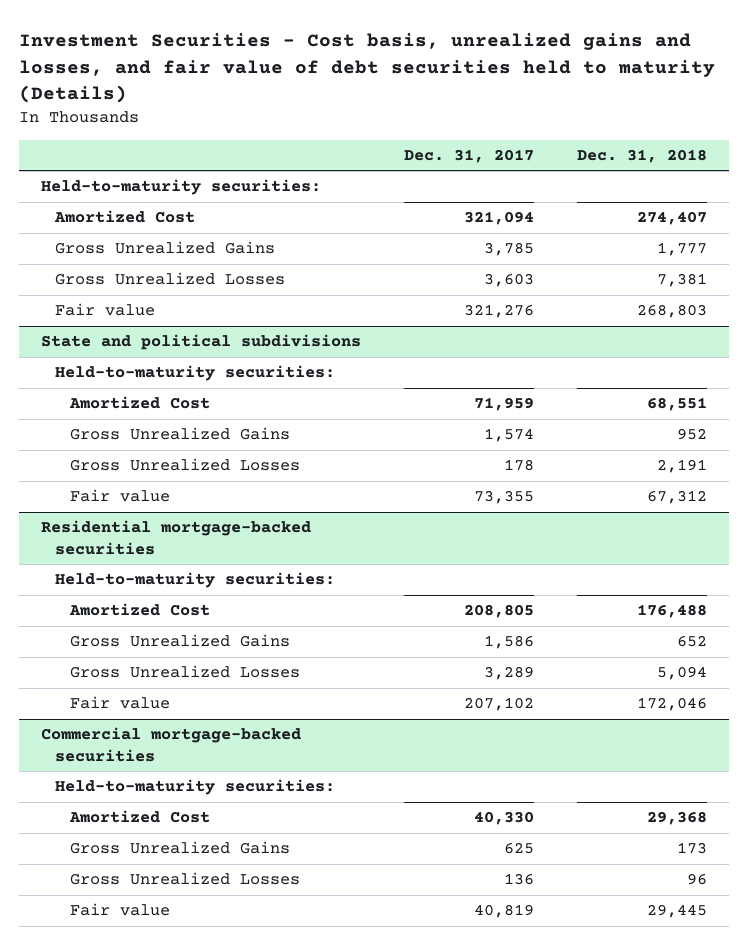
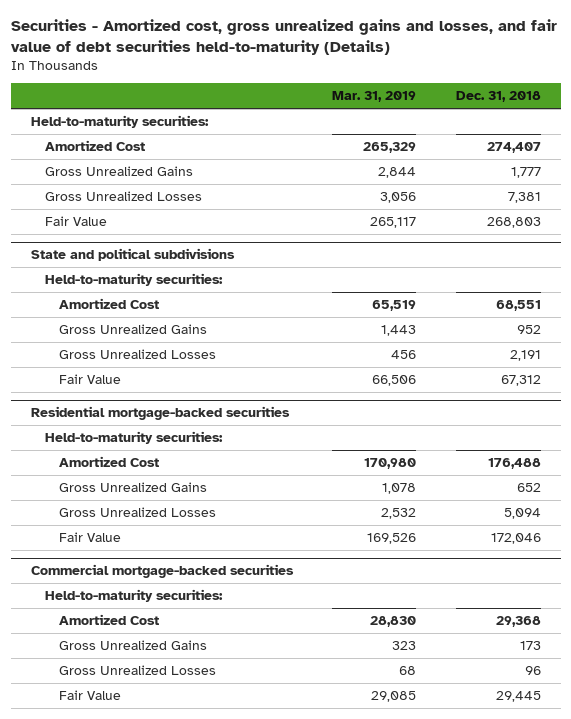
[19,32,716,104] Investment Securities - Cost basis, unrealized gains and losses, and fair value of debt securities held to maturity (Details) -> [10,19,557,56] Securities - Amortized cost, gross unrealized gains and losses, and fair value of debt securities held-to-maturity (Details)
[403,148,534,163] Dec. 31, 2017 -> none
none -> [332,91,417,103] Mar. 31, 2019
[55,303,156,317] Fair value -> [44,215,107,226] Fair Value
[69,489,170,503] Fair value -> [59,373,122,384] Fair Value
[69,696,170,710] Fair value -> [59,531,122,542] Fair Value
[69,903,170,917] Fair value -> [59,689,122,700] Fair Value

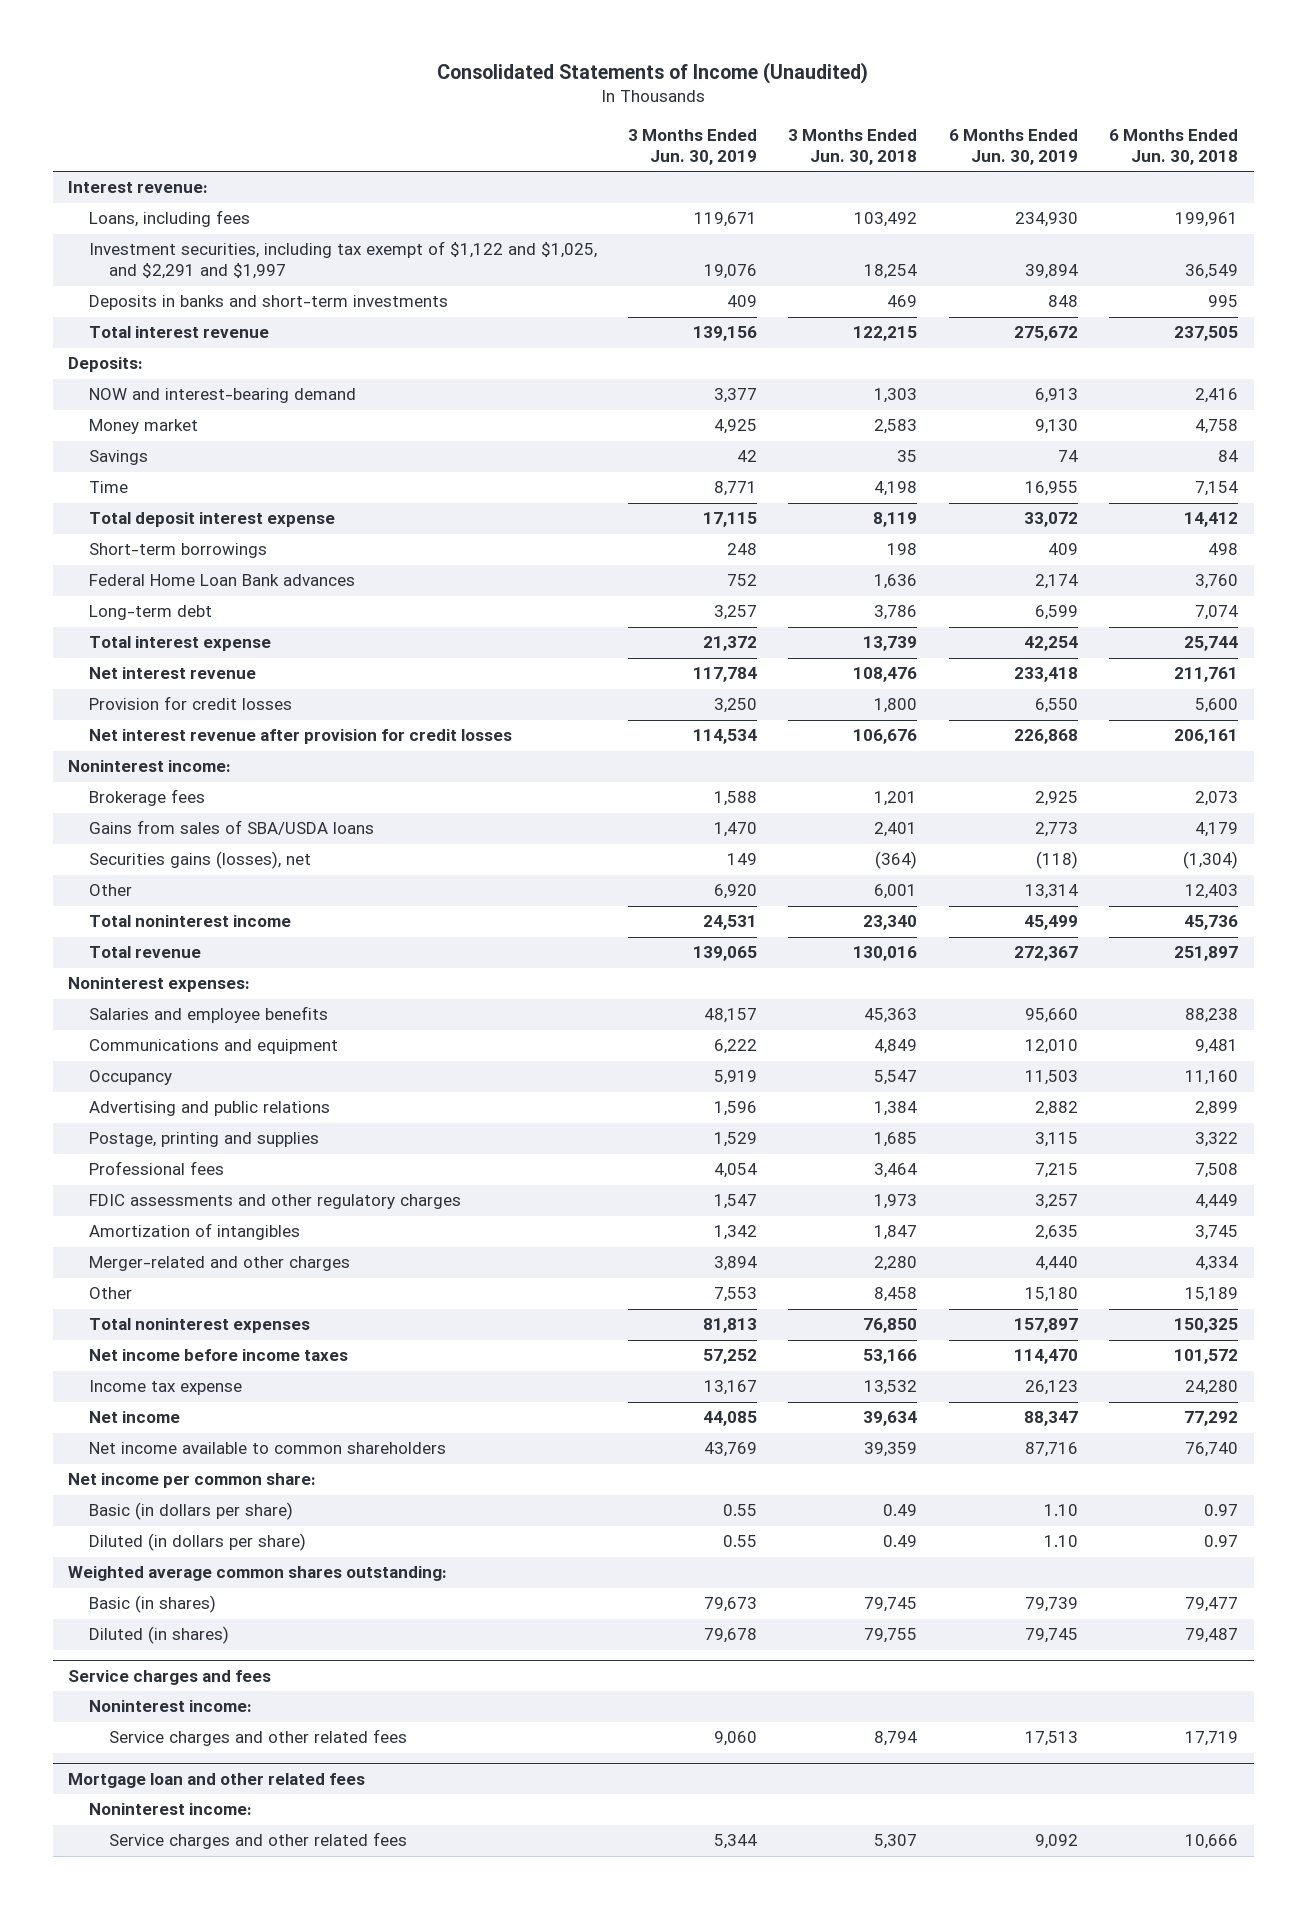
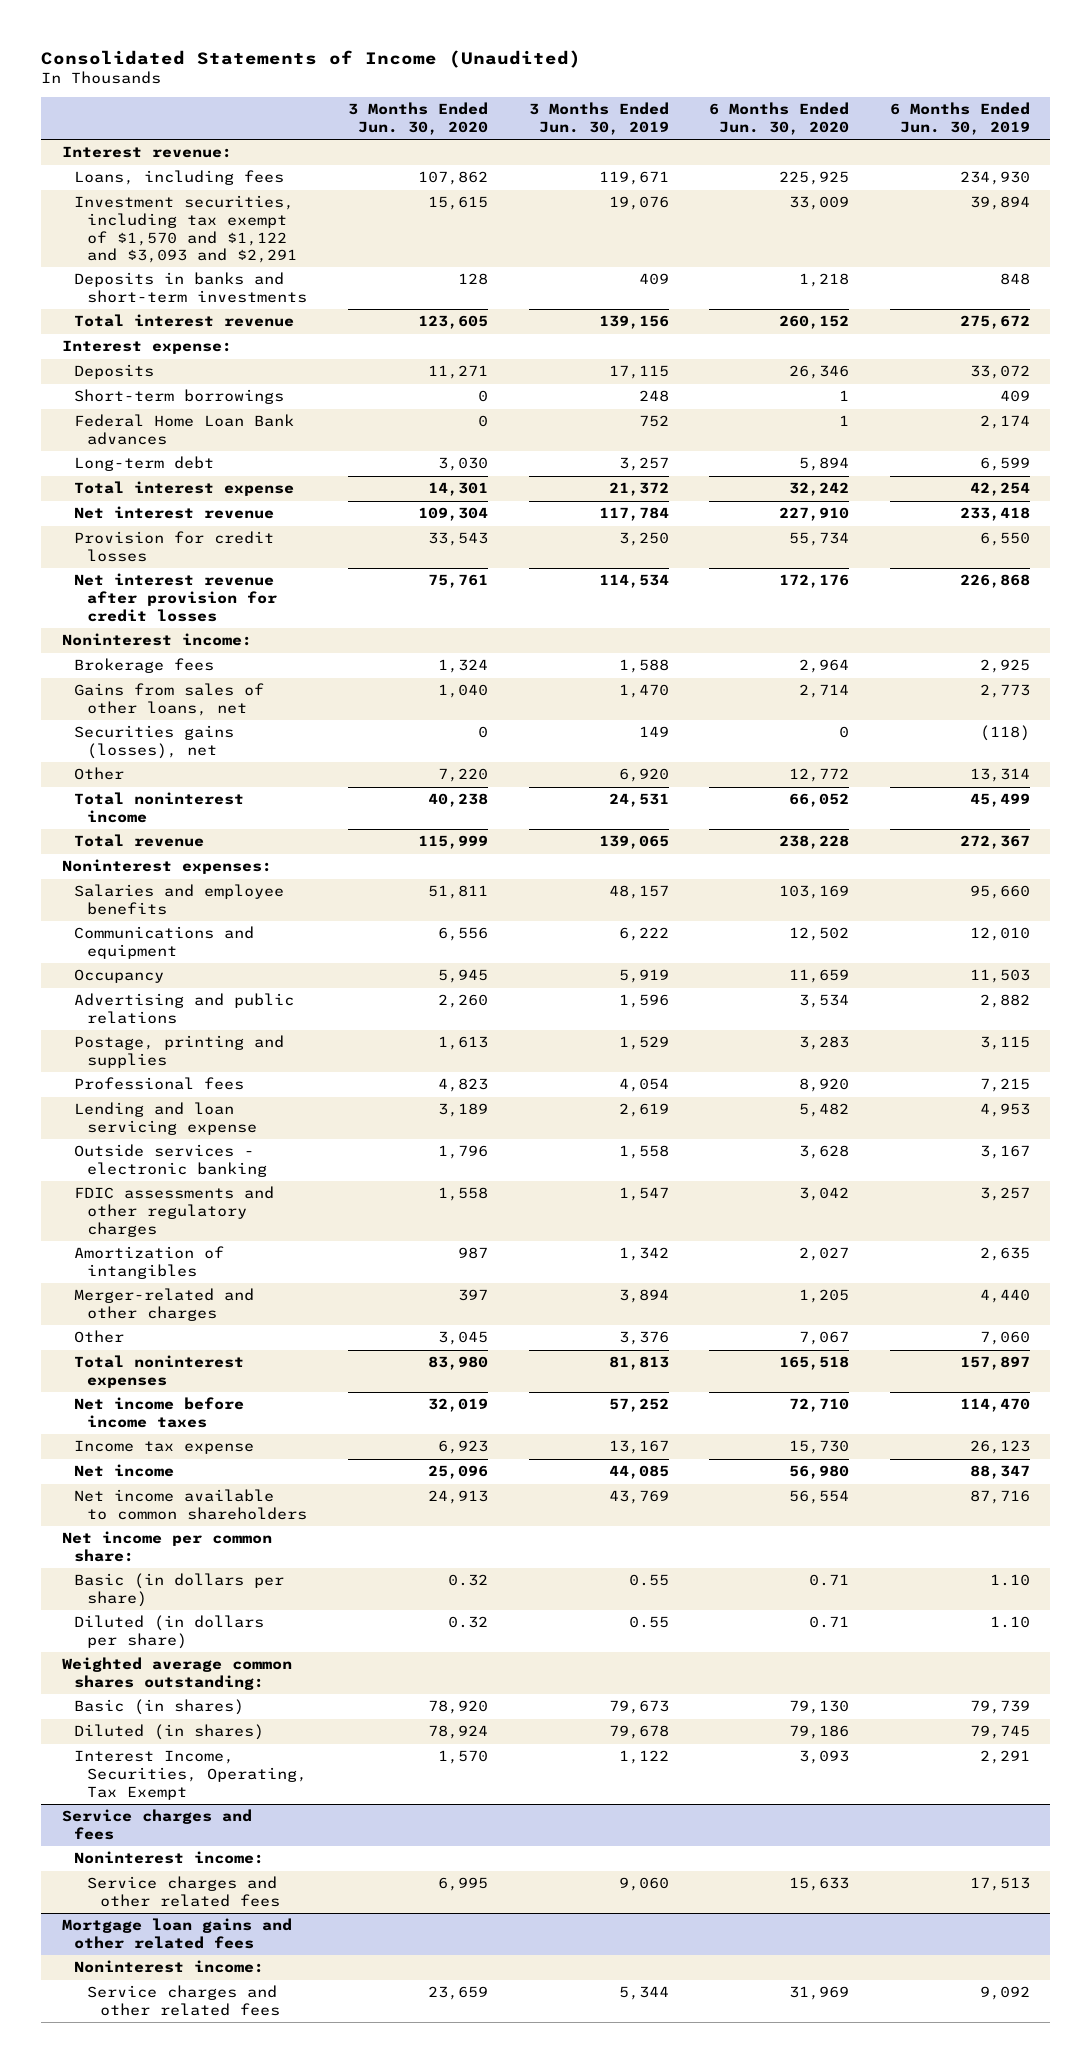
[788,129,918,166] 3 Months Ended Jun. 30, 2018 -> none
[1108,129,1238,166] 6 Months Ended Jun. 30, 2018 -> none
none -> [347,102,488,135] 3 Months Ended Jun. 30, 2020
none -> [709,102,850,135] 6 Months Ended Jun. 30, 2020
[88,241,597,280] Investment securities, including tax exempt of $1,122 and $1,025, and $2,291 and $1,997 -> [74,195,298,264] Investment securities, including tax exempt of $1,570 and $1,122 and $3,093 and $2,291
[68,357,144,373] Deposits: -> none
[88,388,356,404] NOW and interest-bearing demand -> none
[88,419,198,435] Money market -> none
[88,450,148,466] Savings -> none
[88,481,128,494] Time -> none
none -> [61,340,232,355] Interest expense:
[88,512,335,528] Total deposit interest expense -> [74,364,155,380] Deposits
[88,820,374,836] Gains from sales of SBA/USDA loans -> [74,683,265,716] Gains from sales of other loans, net
none -> [74,1102,258,1135] Lending and loan servicing expense
none -> [74,1144,268,1177] Outside services - electronic banking
[714,1287,758,1303] 7,553 -> [618,1331,669,1346] 3,376
[1024,1287,1078,1303] 15,180 -> [979,1331,1030,1346] 7,060
none -> [74,1750,308,1800] Interest Income, Securities, Operating, Tax Exempt
[68,1772,366,1788] Mortgage loan and other related fees -> [61,1918,292,1949] Mortgage loan gains and other related fees

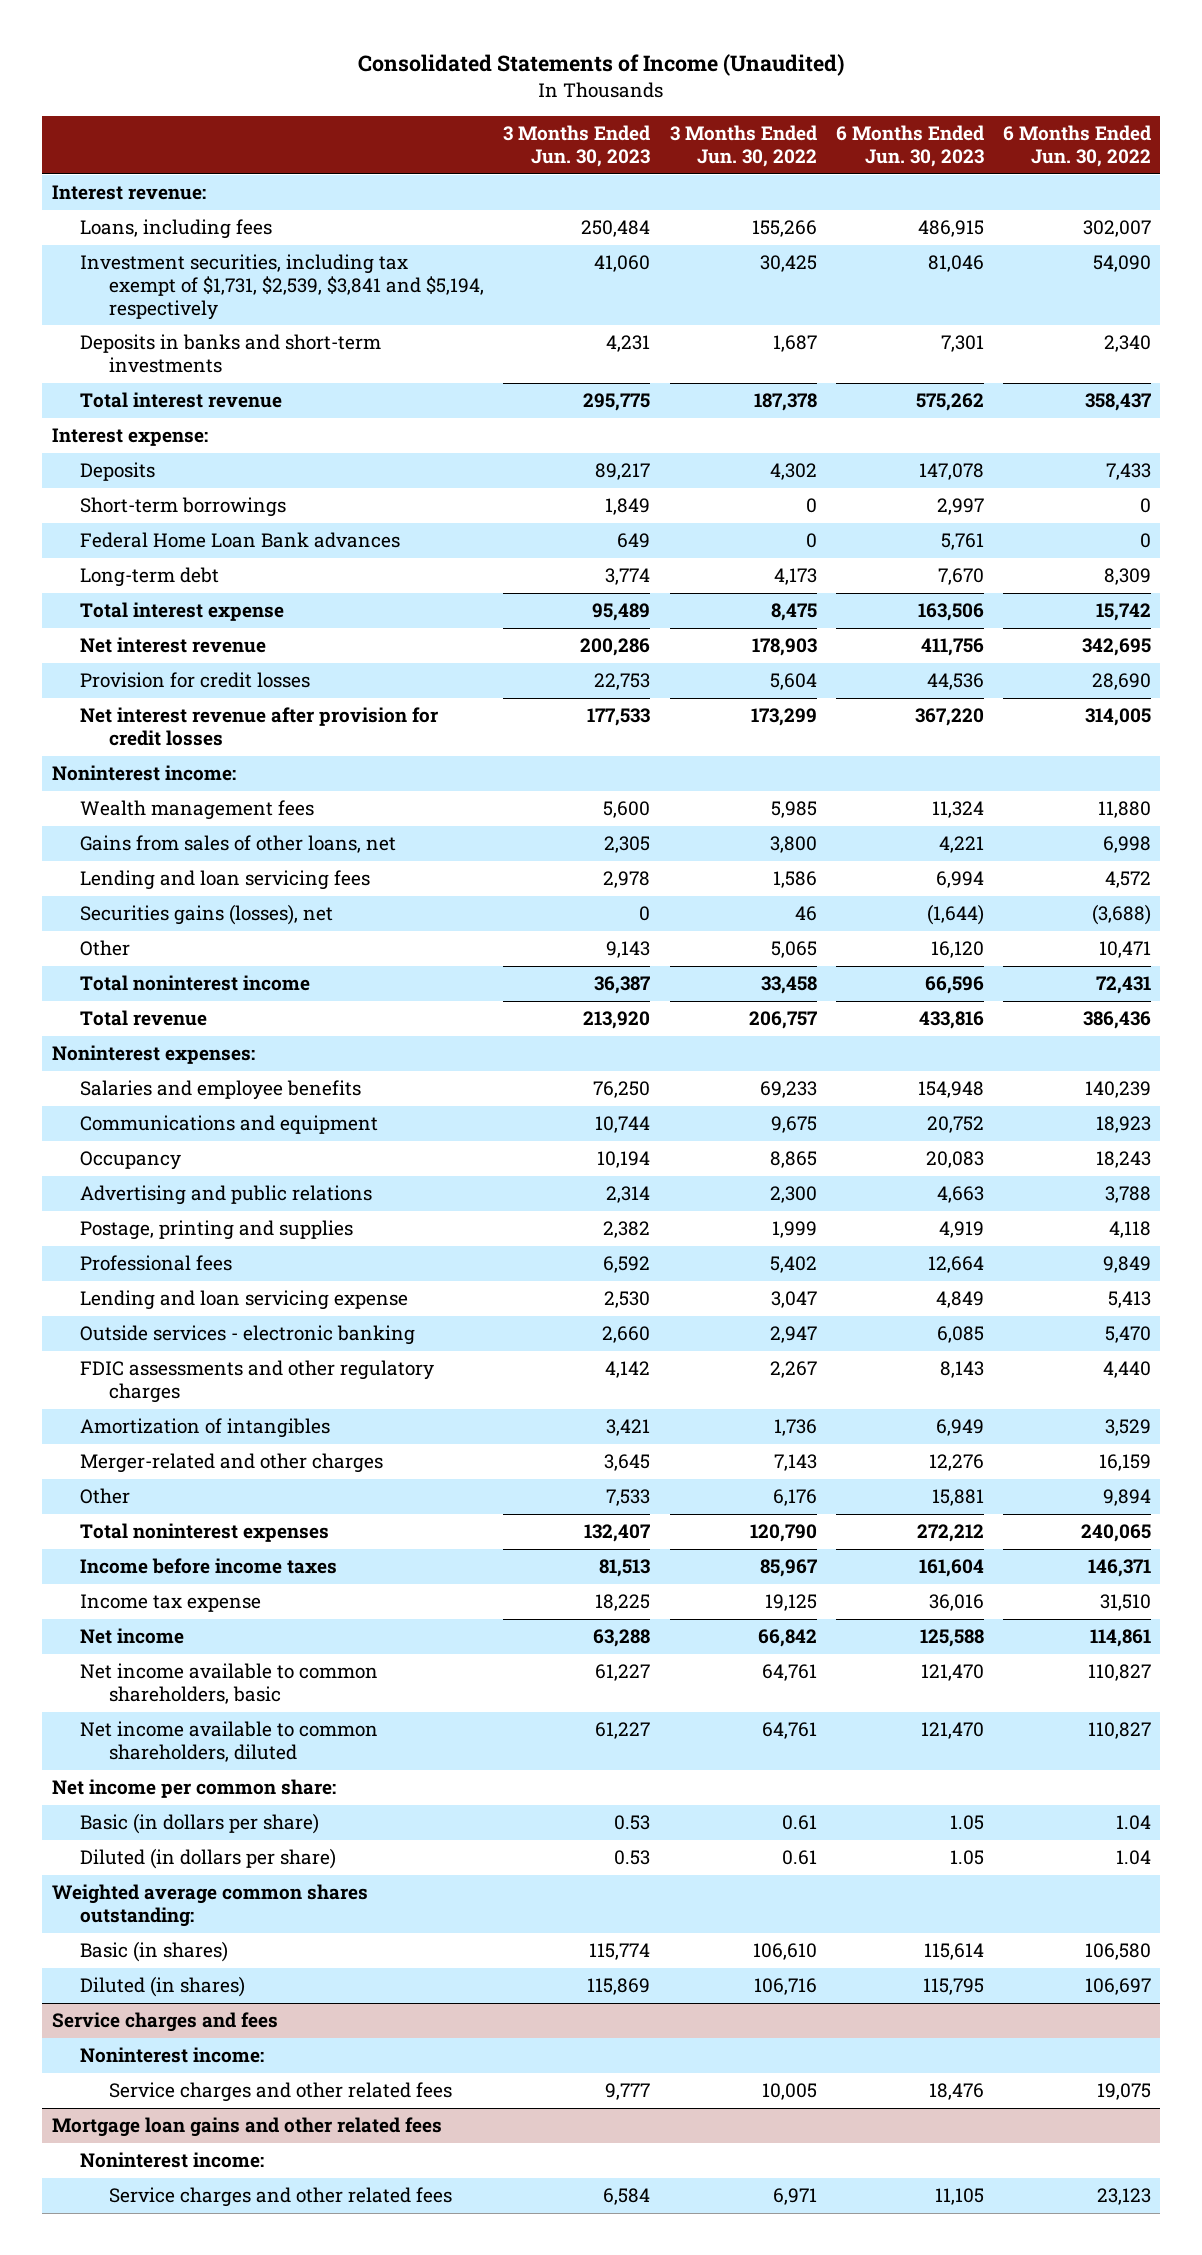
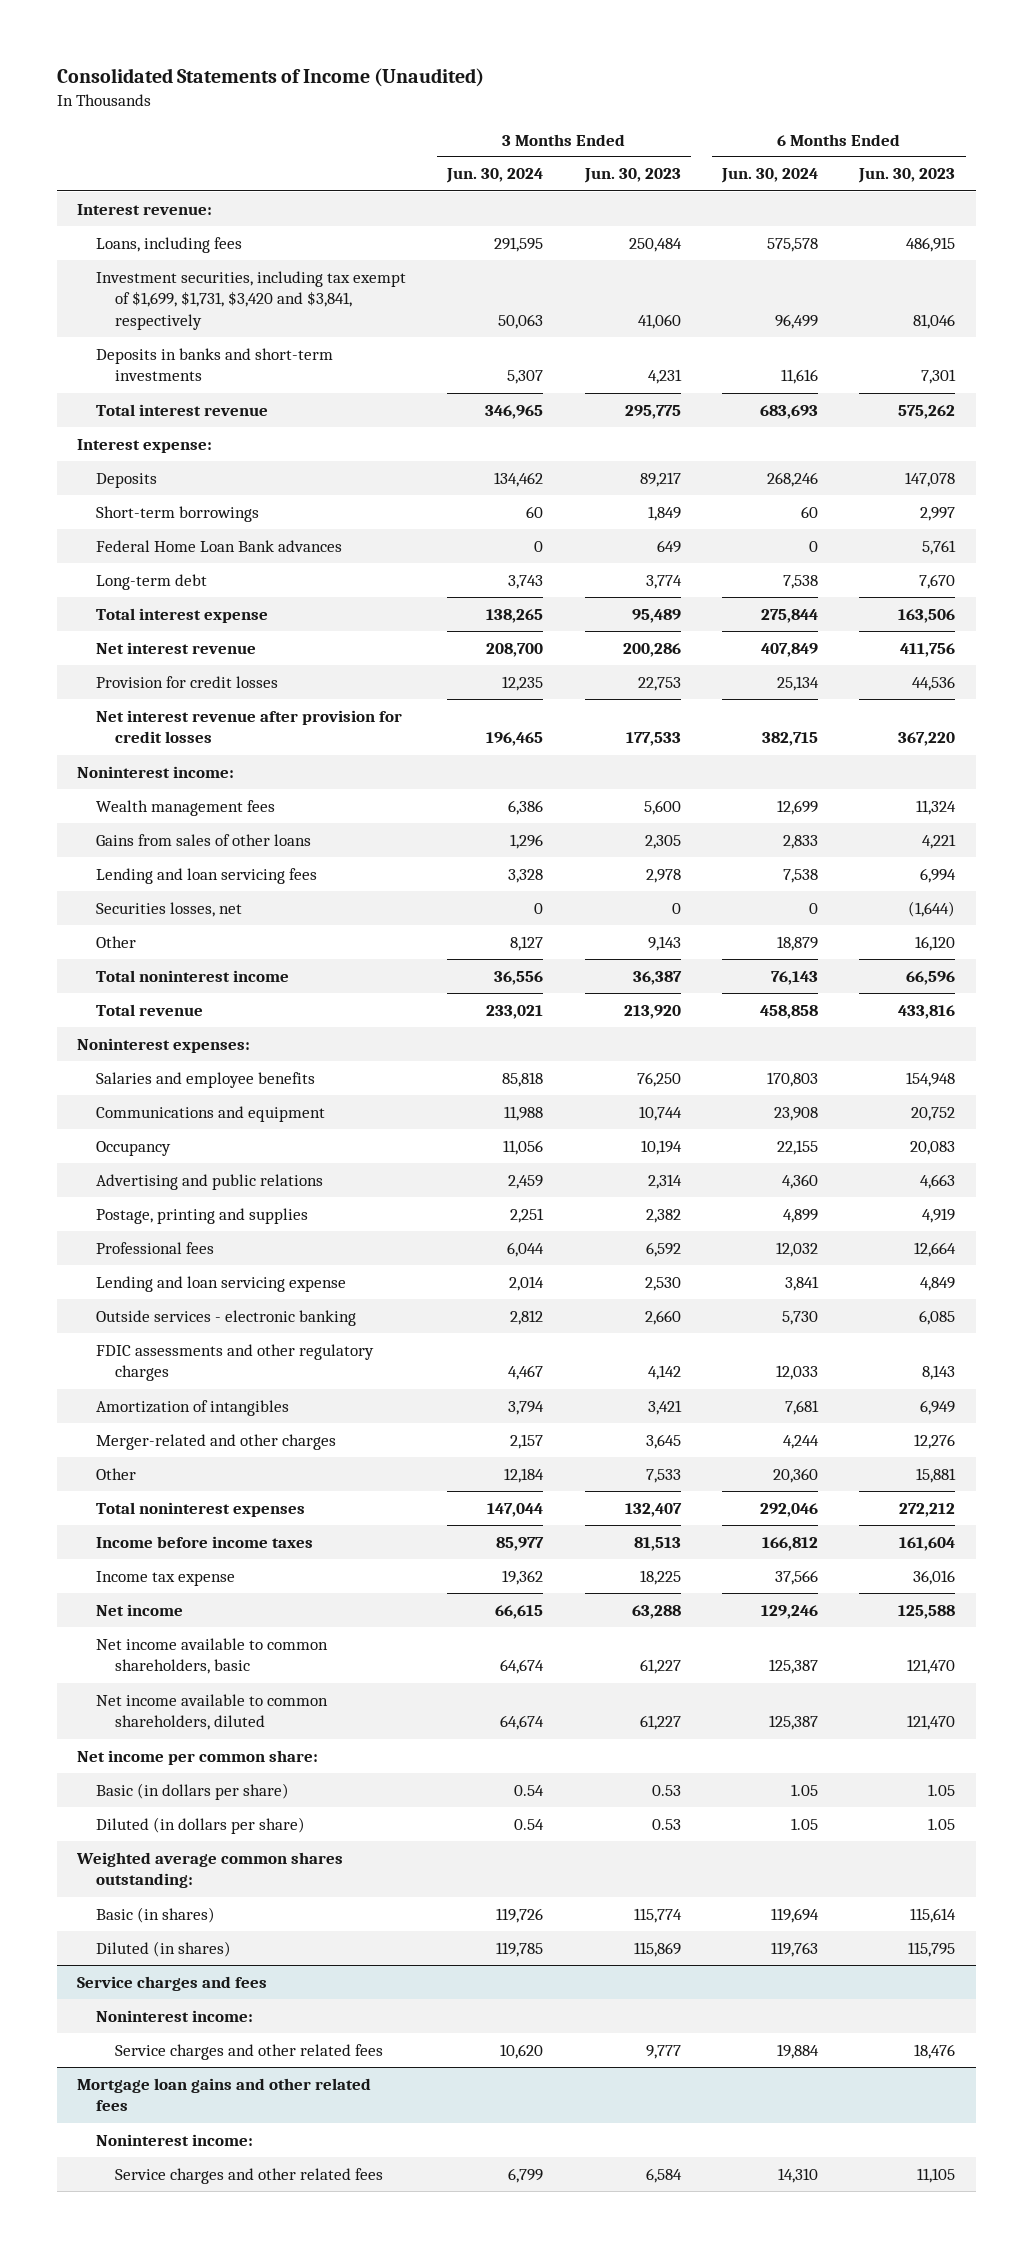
[669,125,817,167] 3 Months Ended Jun. 30, 2022 -> none
[1002,125,1151,167] 6 Months Ended Jun. 30, 2022 -> none
none -> [446,168,544,184] Jun. 30, 2024
none -> [721,168,819,184] Jun. 30, 2024
[80,254,485,320] Investment securities, including tax exempt of $1,731, $2,539, $3,841 and $5,194, respectively -> [96,270,407,330] Investment securities, including tax exempt of $1,699, $1,731, $3,420 and $3,841, respectively
[80,835,397,854] Gains from sales of other loans, net -> [96,833,312,846] Gains from sales of other loans
[80,904,334,926] Securities gains (losses), net -> [96,901,243,917] Securities losses, net

